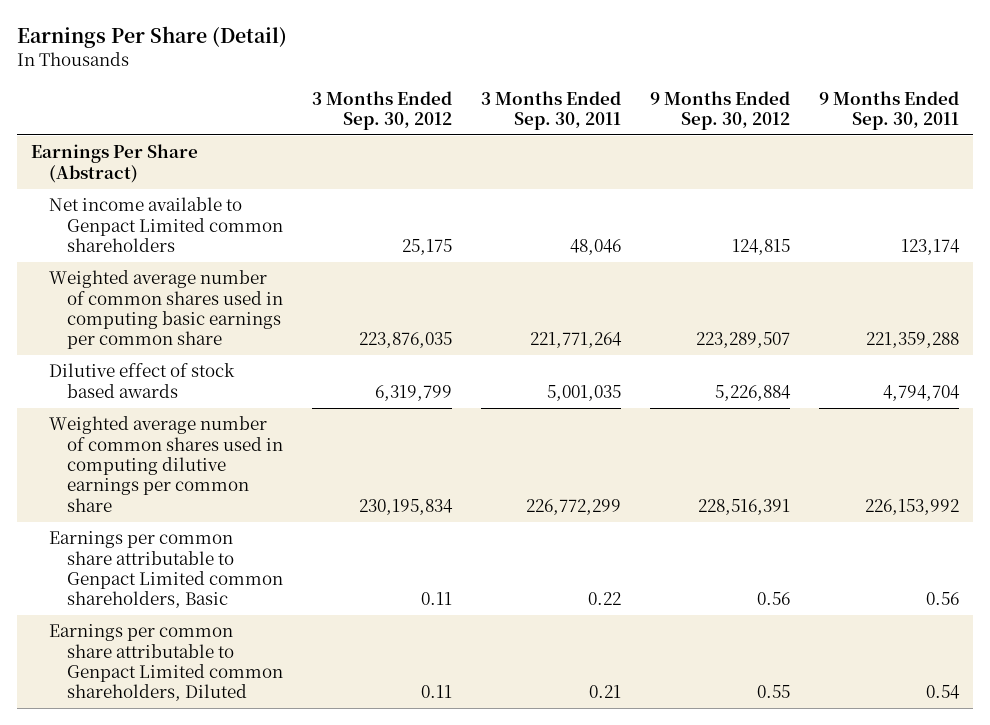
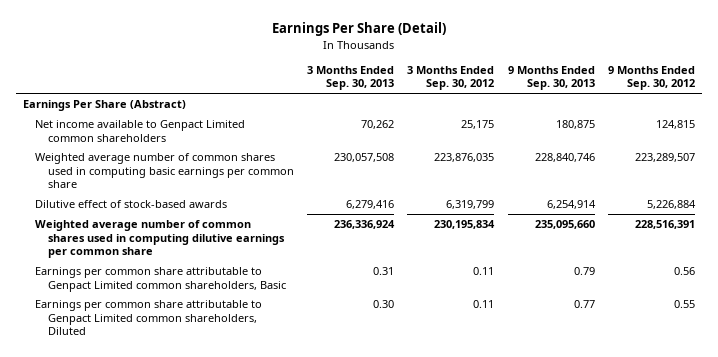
[480,90,621,130] 3 Months Ended Sep. 30, 2011 -> none
[818,90,959,130] 9 Months Ended Sep. 30, 2011 -> none
none -> [306,65,394,91] 3 Months Ended Sep. 30, 2013
none -> [507,65,595,91] 9 Months Ended Sep. 30, 2013
[49,363,236,398] Dilutive effect of stock based awards -> [35,199,228,208] Dilutive effect of stock-based awards

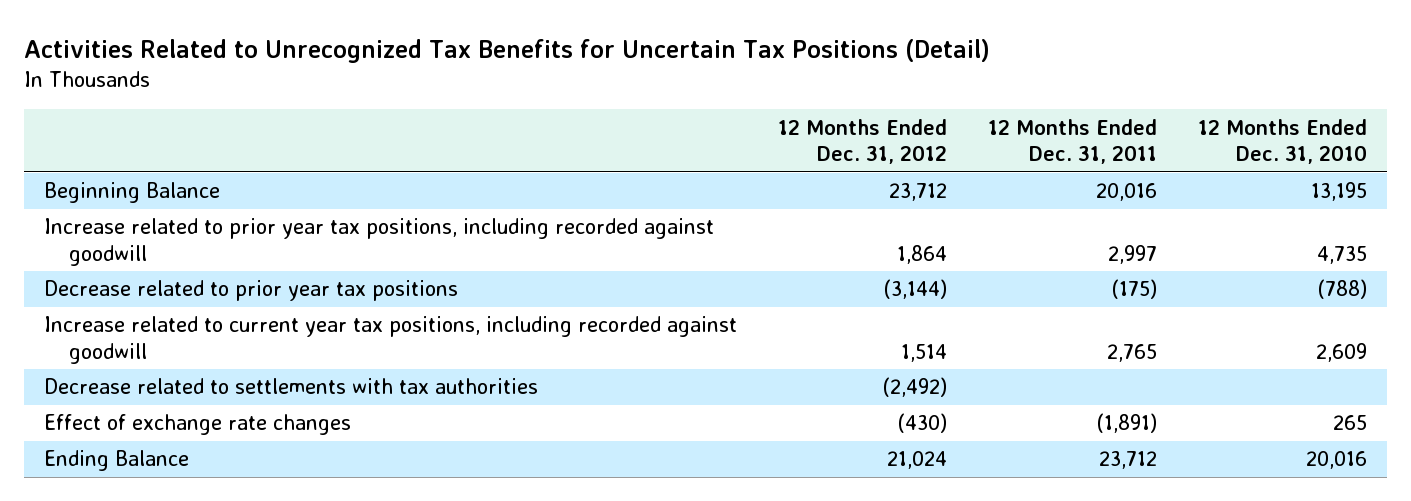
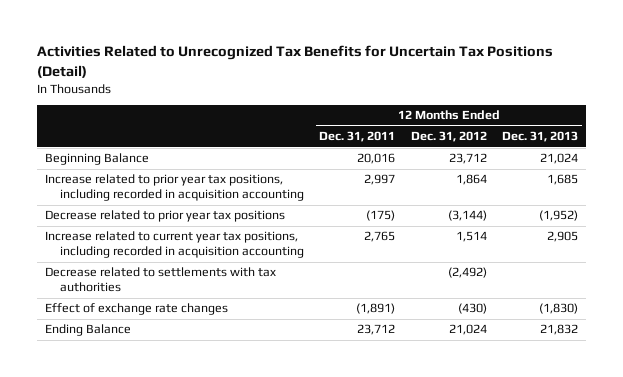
[1197,118,1367,165] 12 Months Ended Dec. 31, 2010 -> none
none -> [502,131,579,143] Dec. 31, 2013
[44,218,715,266] Increase related to prior year tax positions, including recorded against goodwill -> [44,174,305,202] Increase related to prior year tax positions, including recorded in acquisition accounting
[44,316,738,364] Increase related to current year tax positions, including recorded against goodwill -> [44,231,305,259] Increase related to current year tax positions, including recorded in acquisition accounting

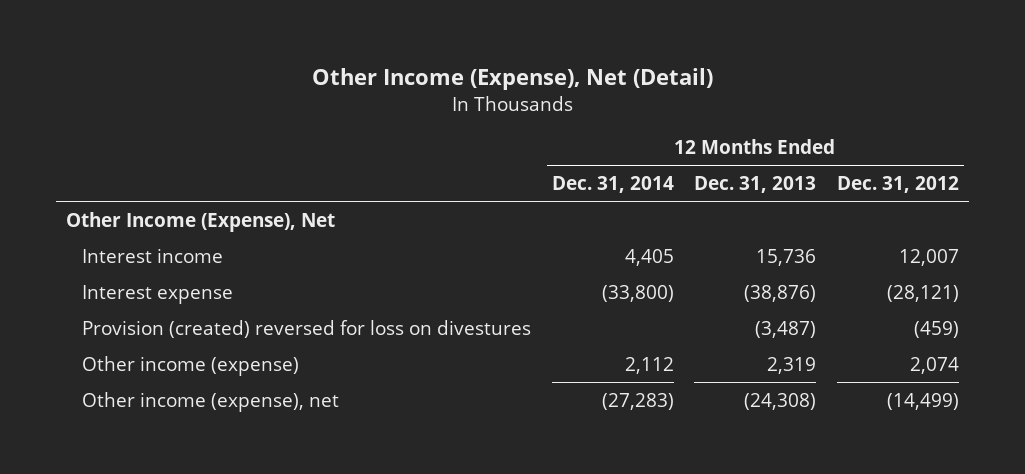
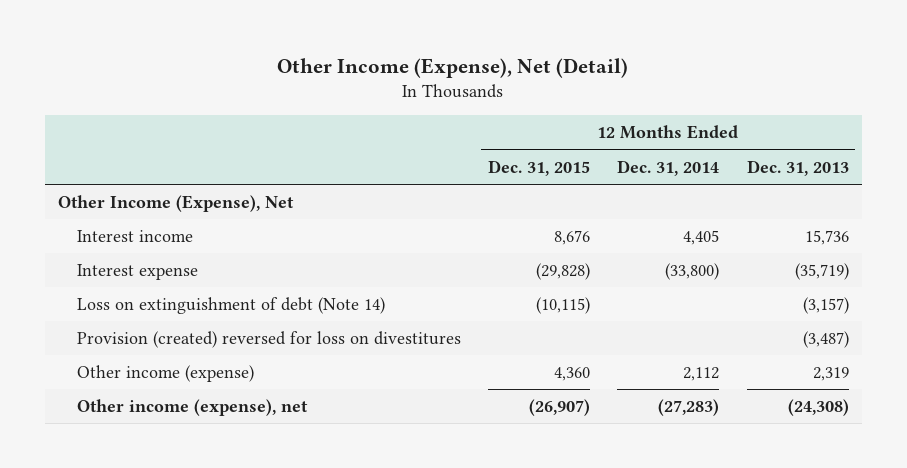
[836,175,959,193] Dec. 31, 2012 -> none
none -> [488,159,591,176] Dec. 31, 2015
[744,284,817,302] (38,876) -> [794,263,849,281] (35,719)
none -> [76,297,385,315] Loss on extinguishment of debt (Note 14)
[82,319,532,338] Provision (created) reversed for loss on divestures -> [76,331,461,349] Provision (created) reversed for loss on divestitures

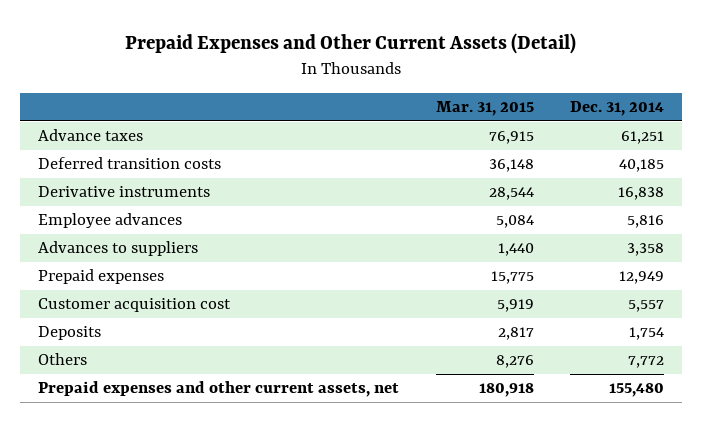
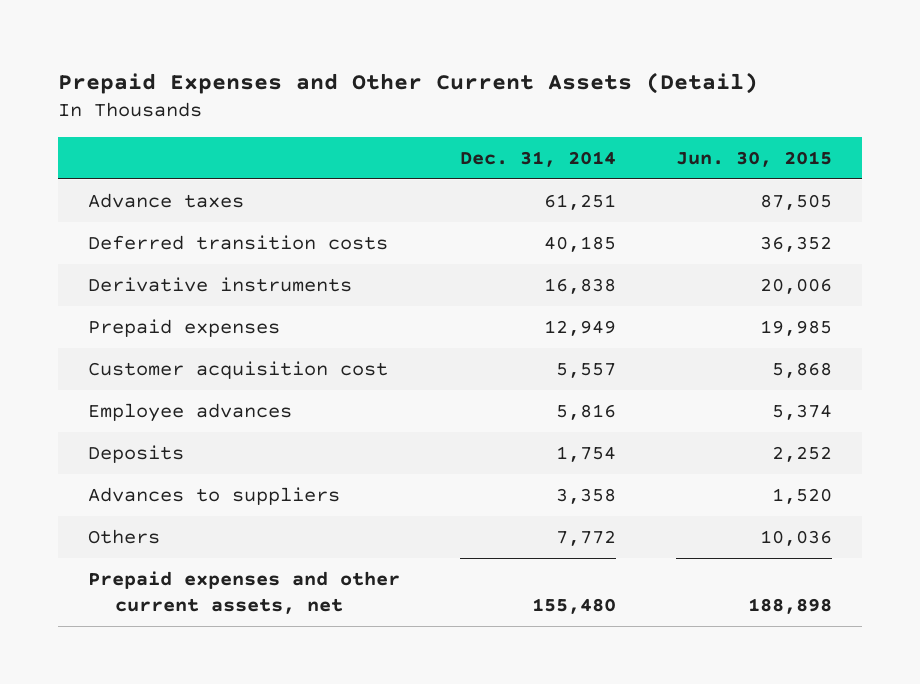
[435,101,534,117] Mar. 31, 2015 -> none
none -> [676,150,833,167] Jun. 30, 2015
[38,213,183,229] Employee advances -> [87,402,292,422] Employee advances
[38,241,199,257] Advances to suppliers -> [87,486,340,505] Advances to suppliers

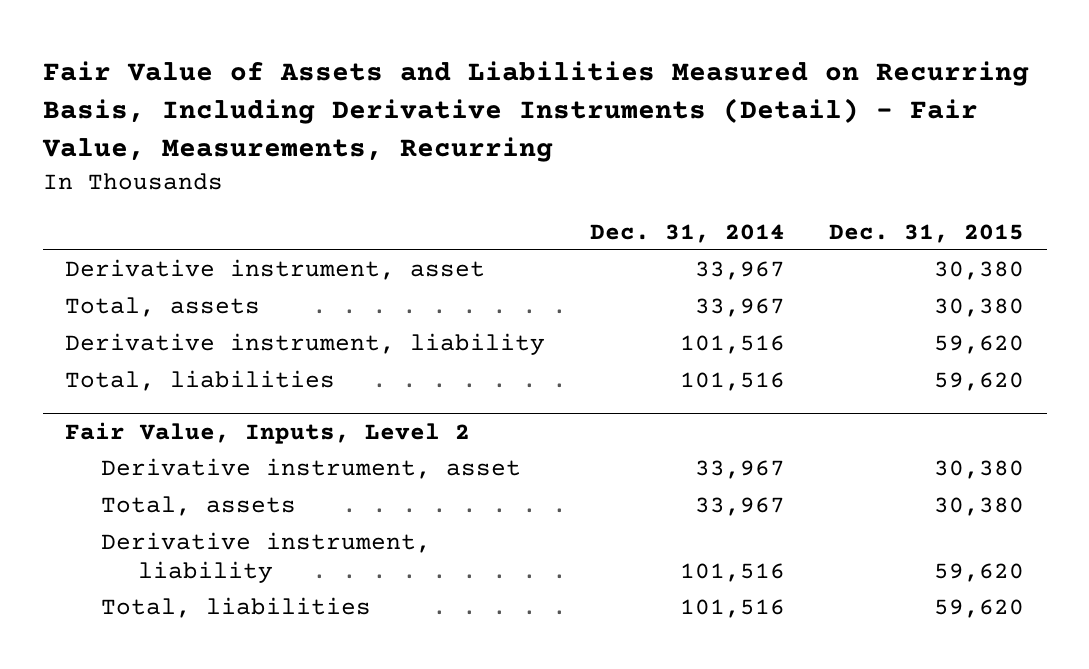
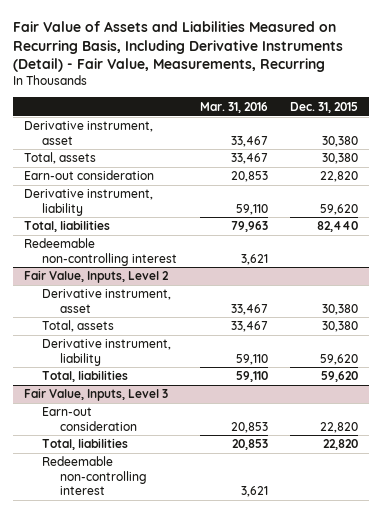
[589,223,785,243] Dec. 31, 2014 -> none
none -> [199,101,268,113] Mar. 31, 2016
none -> [24,170,155,181] Earn-out consideration
[934,372,1025,392] 59,620 -> [316,221,358,233] 82,440
none -> [24,238,178,266] Redeemable non-controlling interest
none -> [24,388,169,402] Fair Value, Inputs, Level 3
none -> [42,407,138,431] Earn-out consideration
none -> [42,438,129,451] Total, liabilities
none -> [42,456,148,495] Redeemable non-controlling interest

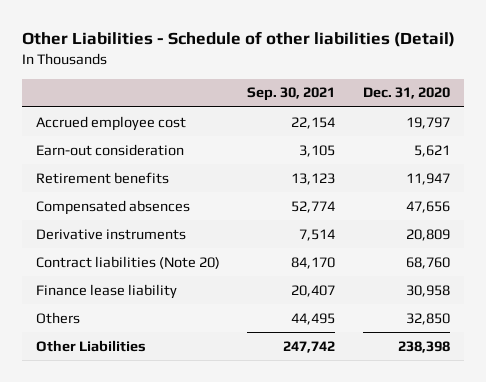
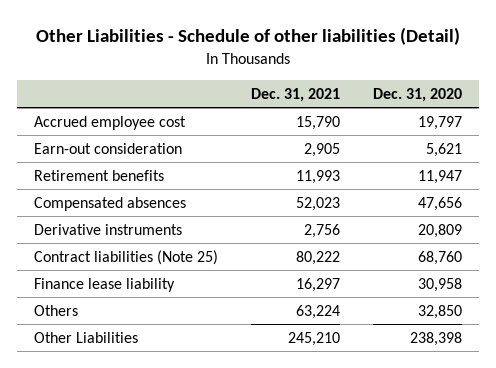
[247,87,336,102] Sep. 30, 2021 -> none
none -> [250,87,340,102] Dec. 31, 2021
[35,255,220,269] Contract liabilities (Note 20) -> [33,249,218,265] Contract liabilities (Note 25)

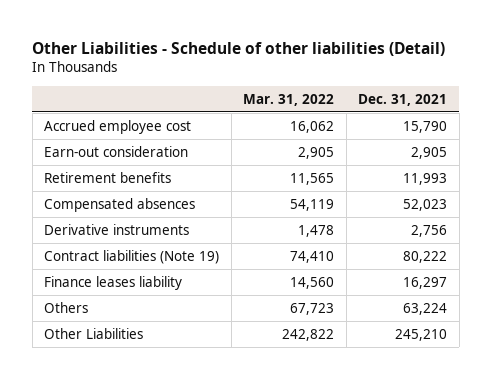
[373,87,463,102] Dec. 31, 2020 -> none
none -> [243,93,335,106] Mar. 31, 2022
[33,249,218,265] Contract liabilities (Note 25) -> [44,250,220,265] Contract liabilities (Note 19)
[33,277,175,292] Finance lease liability -> [44,276,183,291] Finance leases liability

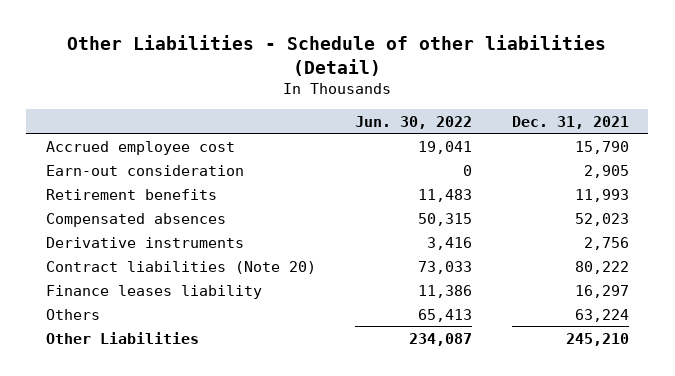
[243,93,335,106] Mar. 31, 2022 -> none
none -> [355,115,473,129] Jun. 30, 2022
[44,250,220,265] Contract liabilities (Note 19) -> [46,260,317,274] Contract liabilities (Note 20)

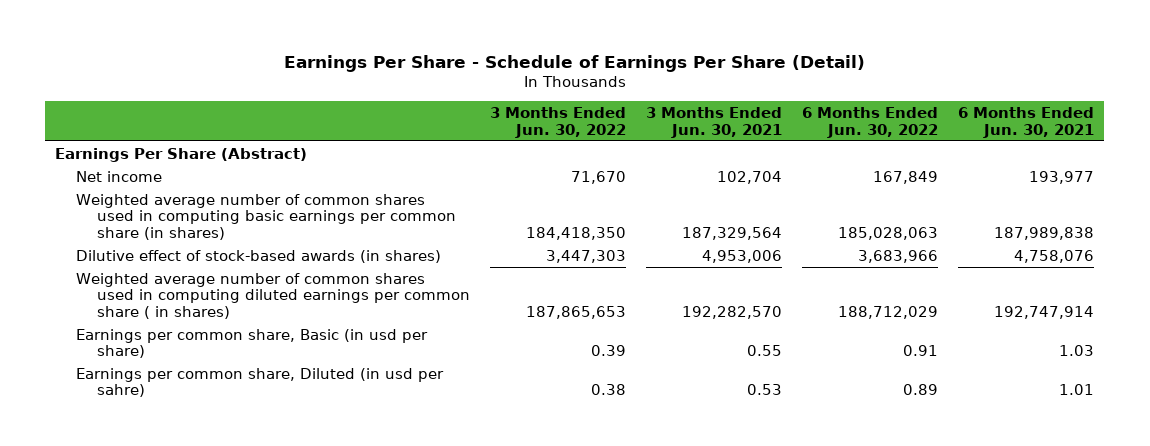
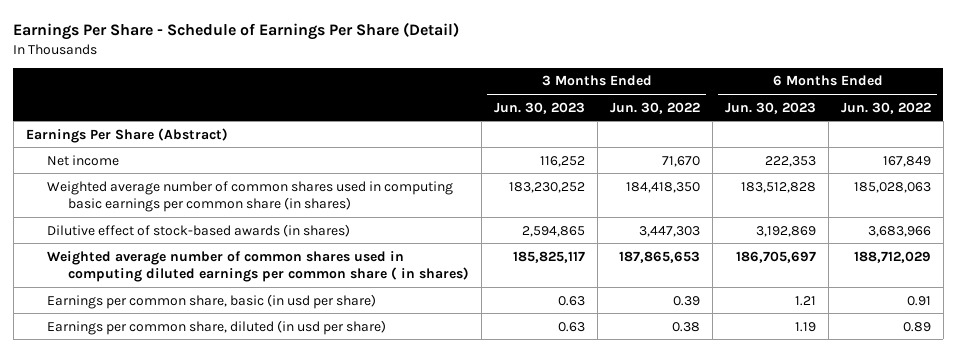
[645,107,782,138] 3 Months Ended Jun. 30, 2021 -> none
[958,107,1095,138] 6 Months Ended Jun. 30, 2021 -> none
none -> [493,101,585,114] Jun. 30, 2023
none -> [724,101,816,114] Jun. 30, 2023
[76,328,429,359] Earnings per common share, Basic (in usd per share) -> [46,293,376,309] Earnings per common share, basic (in usd per share)
[76,367,445,398] Earnings per common share, Diluted (in usd per sahre) -> [46,319,386,335] Earnings per common share, diluted (in usd per share)

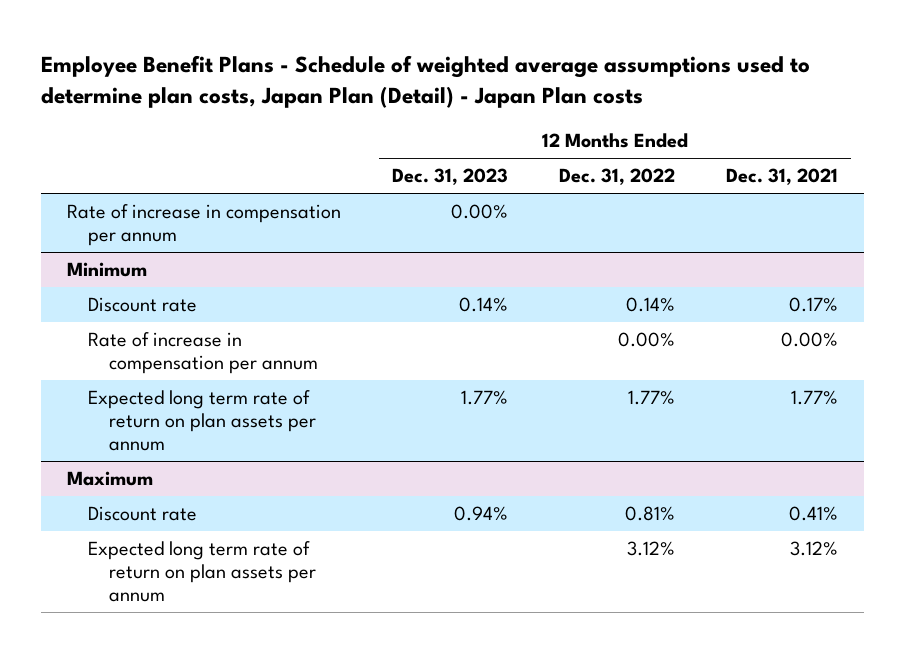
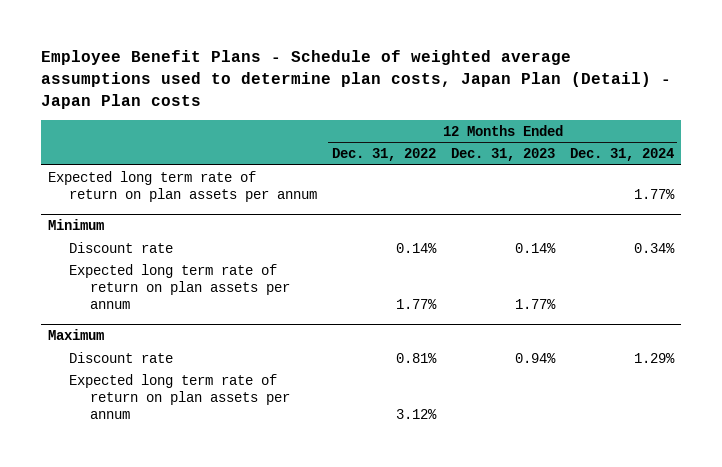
[726,168,839,186] Dec. 31, 2021 -> none
none -> [569,148,674,162] Dec. 31, 2024
[66,204,341,247] Rate of increase in compensation per annum -> none
none -> [47,170,317,203] Expected long term rate of return on plan assets per annum
[87,332,318,375] Rate of increase in compensation per annum -> none

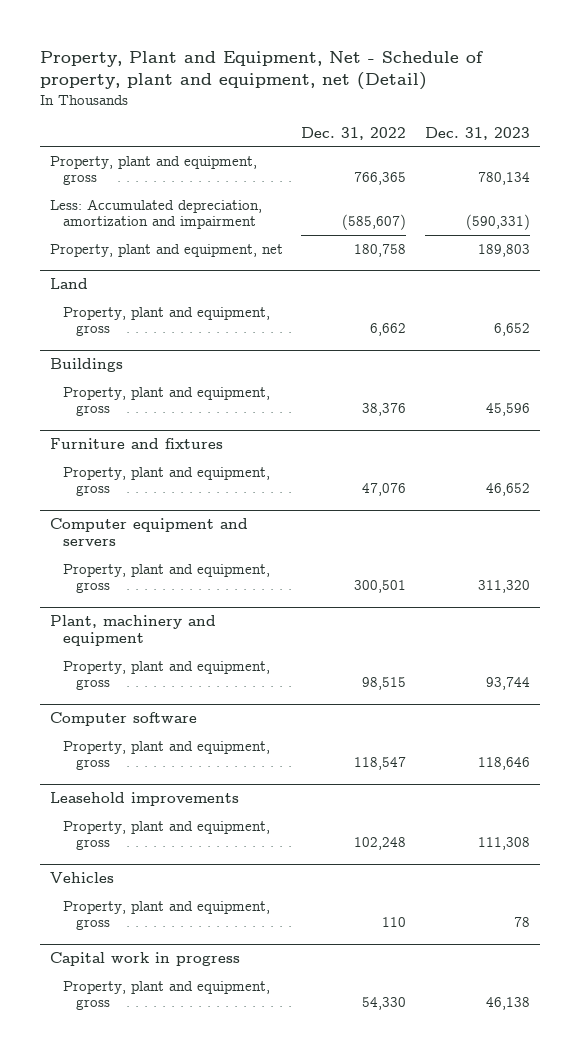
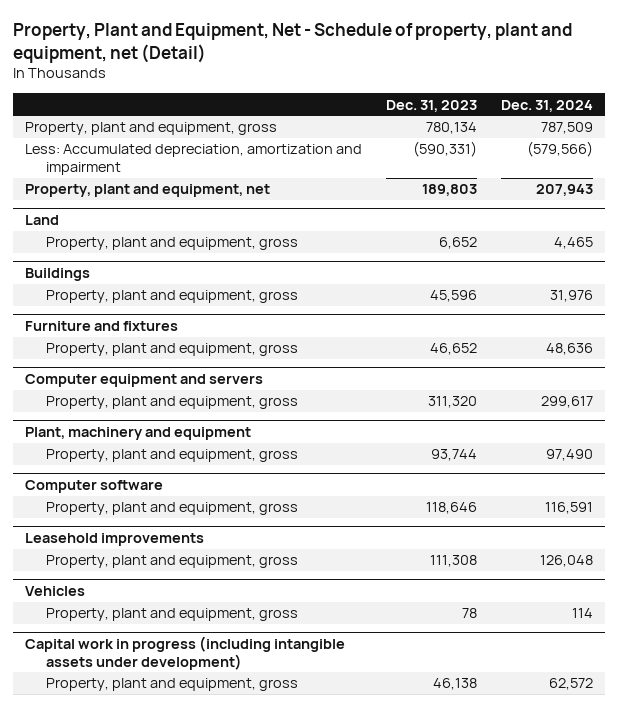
[301,126,407,140] Dec. 31, 2022 -> none
none -> [501,99,594,112] Dec. 31, 2024
[49,952,240,967] Capital work in progress -> [24,636,345,670] Capital work in progress (including intangible assets under development)

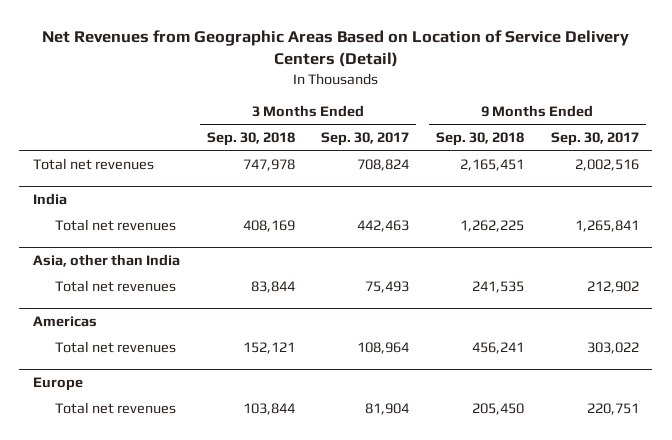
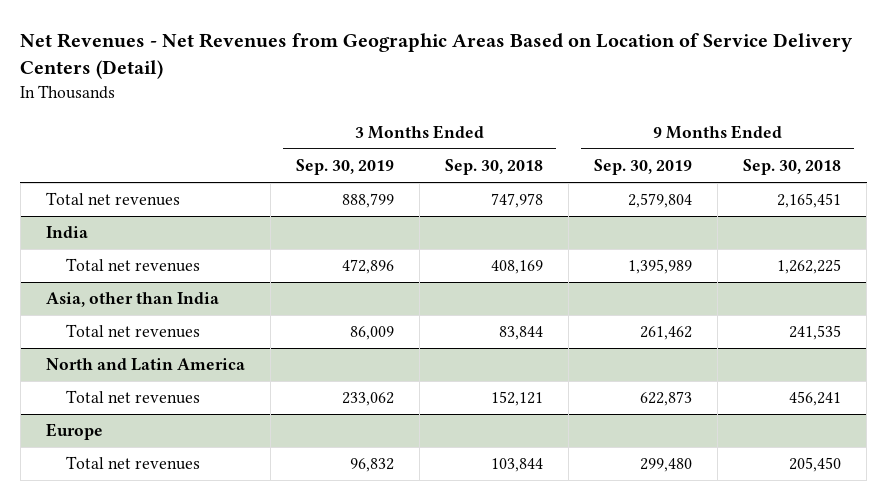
[41,29,629,68] Net Revenues from Geographic Areas Based on Location of Service Delivery Centers (Detail) -> [20,33,854,80] Net Revenues - Net Revenues from Geographic Areas Based on Location of Service Delivery Centers (Detail)
[321,131,410,146] Sep. 30, 2017 -> none
[550,131,639,146] Sep. 30, 2017 -> none
none -> [296,159,395,176] Sep. 30, 2019
none -> [594,159,693,176] Sep. 30, 2019
[32,315,97,327] Americas -> [45,358,245,372] North and Latin America

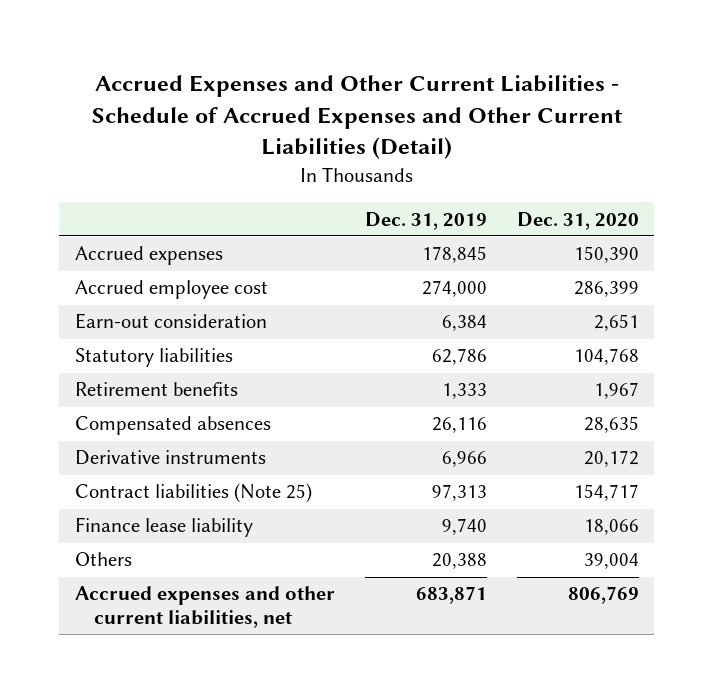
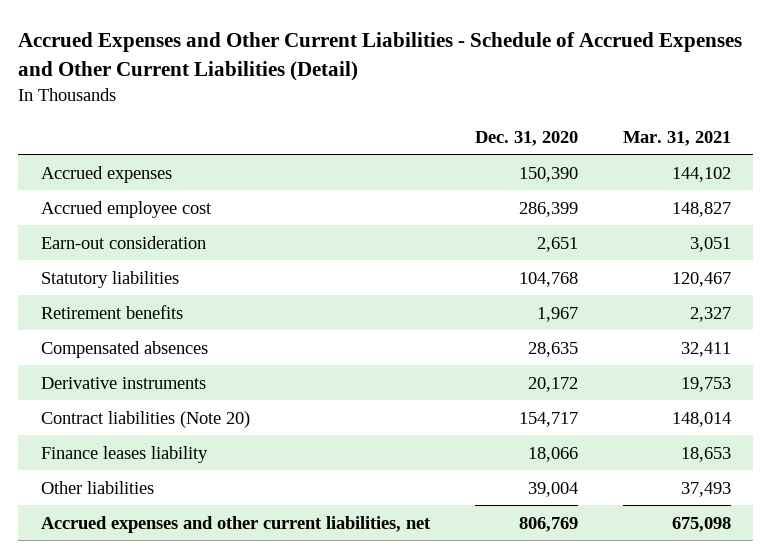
[364,211,487,230] Dec. 31, 2019 -> none
none -> [622,130,731,146] Mar. 31, 2021
[74,483,312,504] Contract liabilities (Note 25) -> [40,410,250,428] Contract liabilities (Note 20)
[74,517,253,538] Finance lease liability -> [40,445,208,463] Finance leases liability
[74,552,132,567] Others -> [40,480,154,494] Other liabilities

